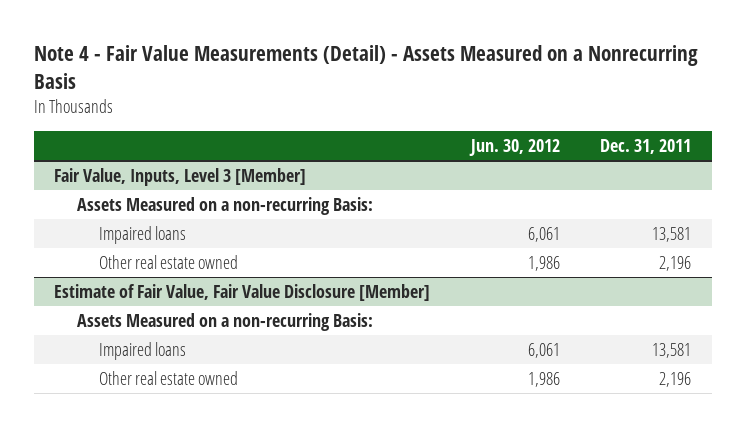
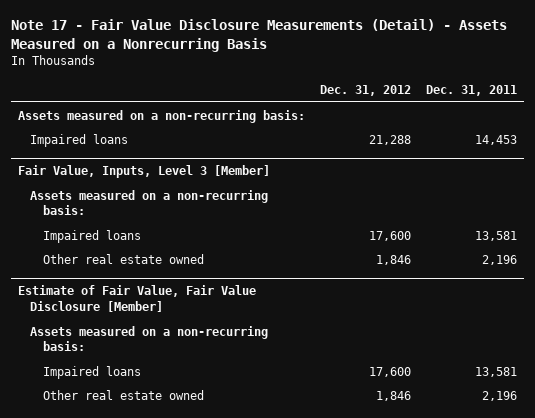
[33,45,698,90] Note 4 - Fair Value Measurements (Detail) - Assets Measured on a Nonrecurring Basis -> [10,18,507,52] Note 17 - Fair Value Disclosure Measurements (Detail) - Assets Measured on a Nonrecurring Basis
[468,139,560,157] Jun. 30, 2012 -> none
none -> [319,84,411,96] Dec. 31, 2012
none -> [18,109,306,123] Assets measured on a non-recurring basis:
none -> [30,133,129,147] Impaired loans
[76,197,373,216] Assets Measured on a non-recurring Basis: -> [30,189,269,216] Assets measured on a non-recurring basis:
[76,313,373,332] Assets Measured on a non-recurring Basis: -> [30,325,269,352] Assets measured on a non-recurring basis:

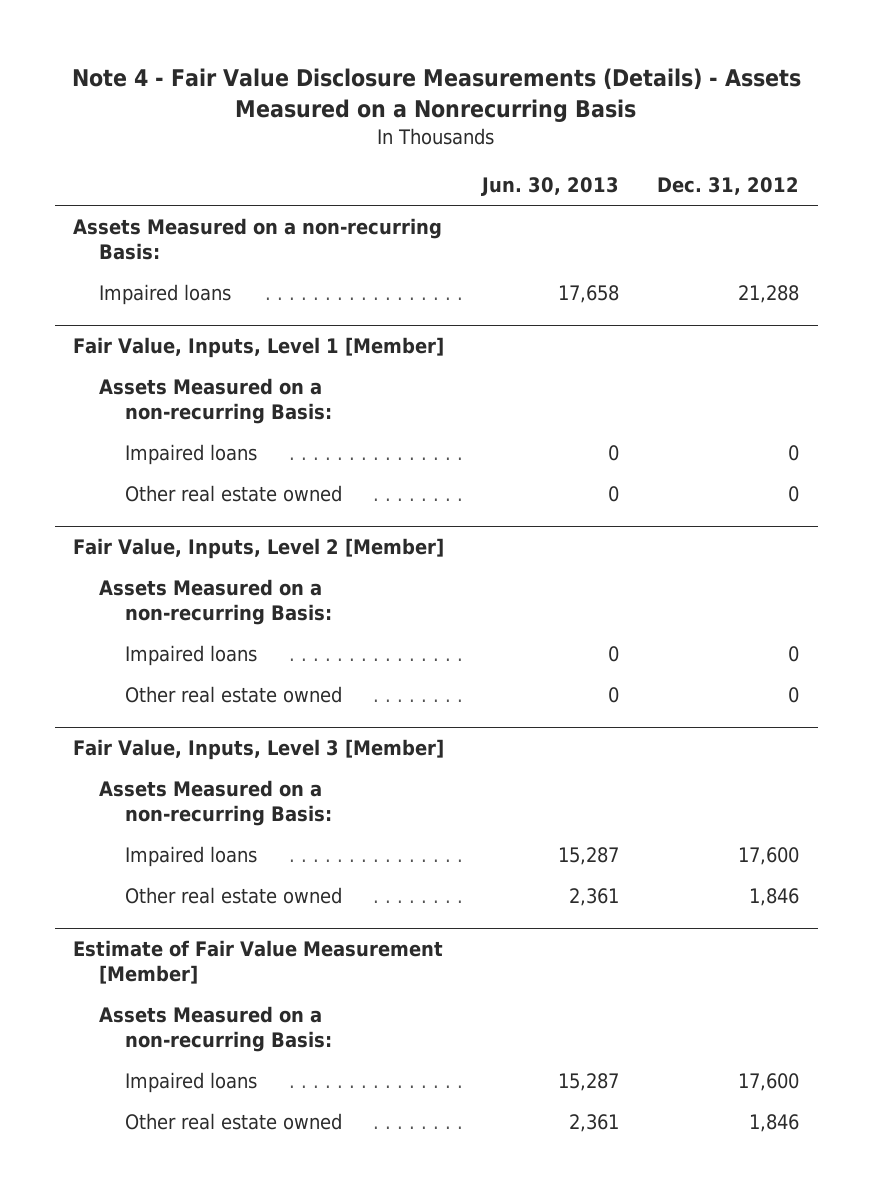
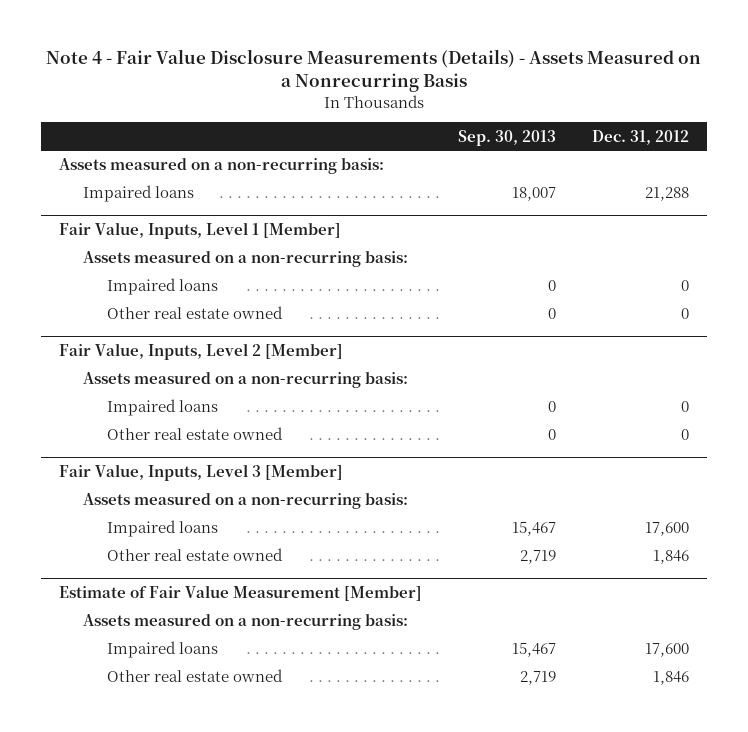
[481,177,620,197] Jun. 30, 2013 -> none
none -> [457,129,556,146] Sep. 30, 2013
[73,217,443,260] Assets Measured on a non-recurring Basis: -> [59,158,385,175] Assets measured on a non-recurring basis:
[98,377,332,424] Assets Measured on a non-recurring Basis: -> [82,251,408,268] Assets measured on a non-recurring basis:
[98,578,332,625] Assets Measured on a non-recurring Basis: -> [82,372,408,389] Assets measured on a non-recurring basis:
[98,779,332,826] Assets Measured on a non-recurring Basis: -> [82,493,408,510] Assets measured on a non-recurring basis:
[98,1005,332,1052] Assets Measured on a non-recurring Basis: -> [82,614,408,631] Assets measured on a non-recurring basis:

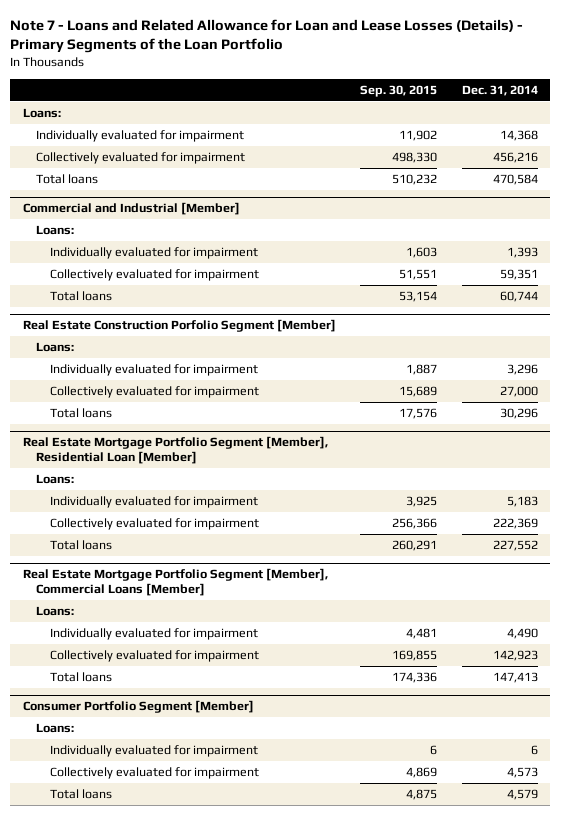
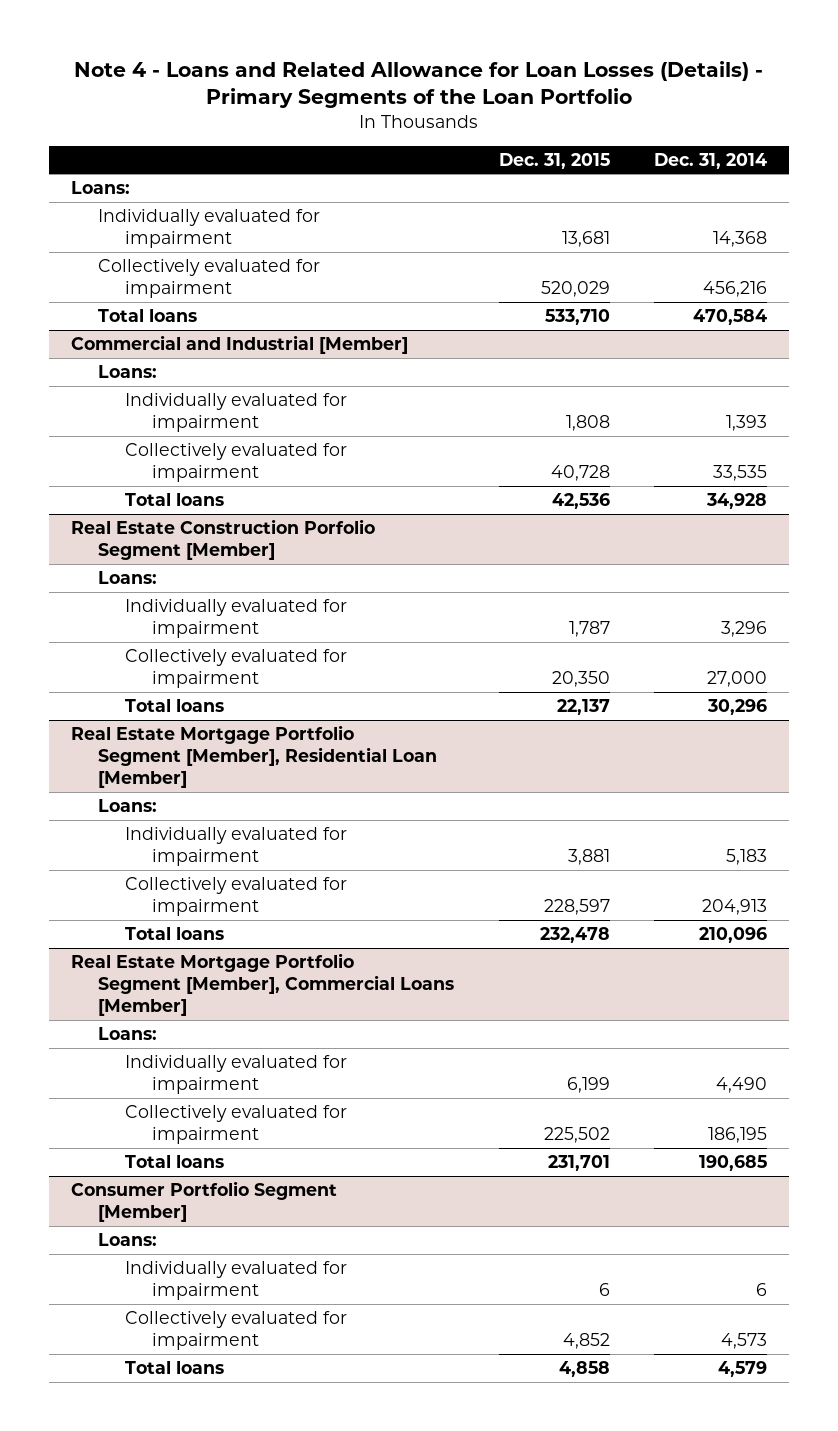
[10,18,524,54] Note 7 - Loans and Related Allowance for Loan and Lease Losses (Details) - Primary Segments of the Loan Portfolio -> [74,60,764,109] Note 4 - Loans and Related Allowance for Loan Losses (Details) - Primary Segments of the Loan Portfolio
[360,84,438,97] Sep. 30, 2015 -> none
none -> [498,152,610,169] Dec. 31, 2015
[499,269,538,281] 59,351 -> [713,464,768,481] 33,535
[499,291,538,303] 60,744 -> [706,493,768,510] 34,928
[492,518,538,530] 222,369 -> [702,898,768,915] 204,913
[492,540,538,552] 227,552 -> [699,927,768,944] 210,096
[492,650,538,662] 142,923 -> [708,1126,768,1143] 186,195
[492,672,538,684] 147,413 -> [699,1155,768,1172] 190,685

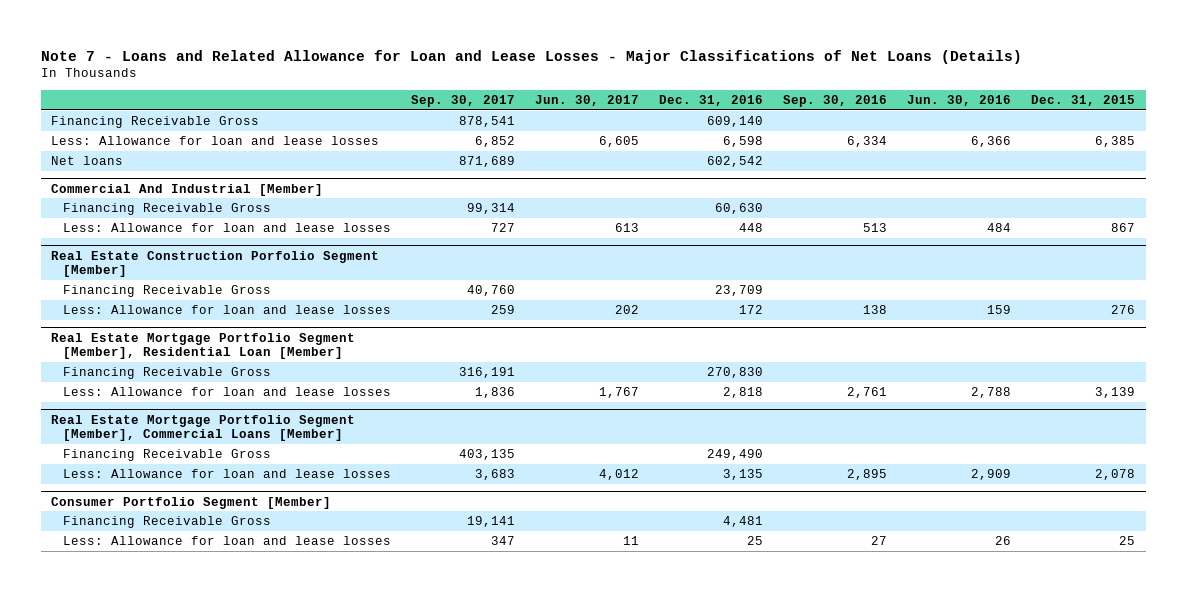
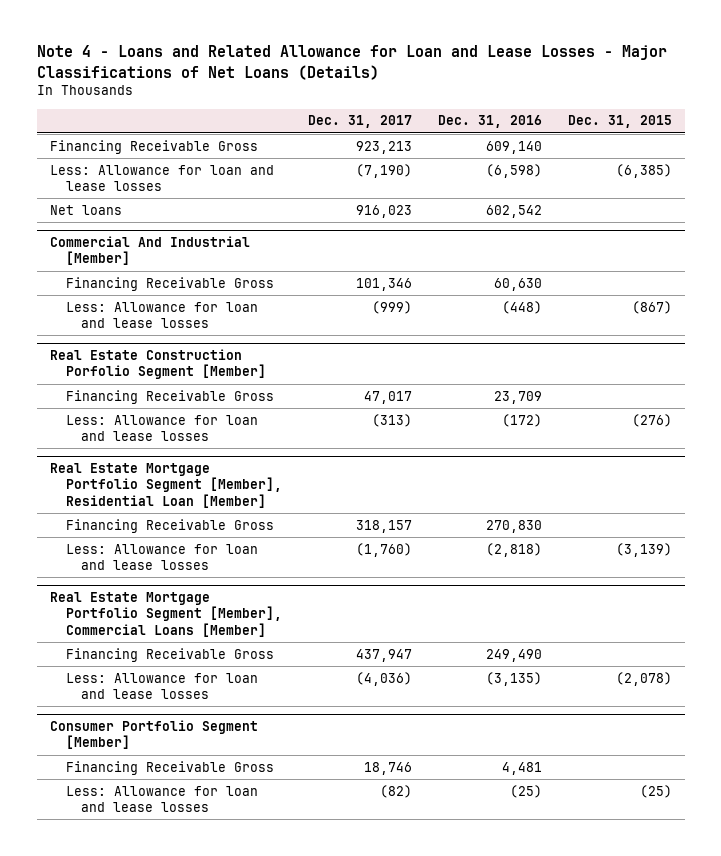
[41,49,1023,64] Note 7 - Loans and Related Allowance for Loan and Lease Losses - Major Classifications of Net Loans (Details) -> [36,45,667,80] Note 4 - Loans and Related Allowance for Loan and Lease Losses - Major Classifications of Net Loans (Details)
[410,94,515,107] Sep. 30, 2017 -> none
[534,94,639,106] Jun. 30, 2017 -> none
[783,94,888,107] Sep. 30, 2016 -> none
[907,94,1012,106] Jun. 30, 2016 -> none
none -> [307,115,412,129] Dec. 31, 2017
[723,136,764,148] 6,598 -> [485,163,542,178] (6,598)
[1095,136,1136,148] 6,385 -> [615,163,672,178] (6,385)
[739,223,764,233] 448 -> [501,300,542,314] (448)
[1111,223,1136,233] 867 -> [631,300,672,314] (867)
[739,305,764,315] 172 -> [501,413,542,427] (172)
[1111,305,1136,315] 276 -> [631,413,672,427] (276)
[723,387,764,399] 2,818 -> [485,542,542,557] (2,818)
[1095,387,1136,399] 3,139 -> [615,542,672,557] (3,139)
[723,469,764,481] 3,135 -> [485,671,542,686] (3,135)
[1095,469,1136,481] 2,078 -> [615,671,672,686] (2,078)
[747,536,764,546] 25 -> [509,784,542,798] (25)
[1119,536,1136,546] 25 -> [639,784,672,798] (25)

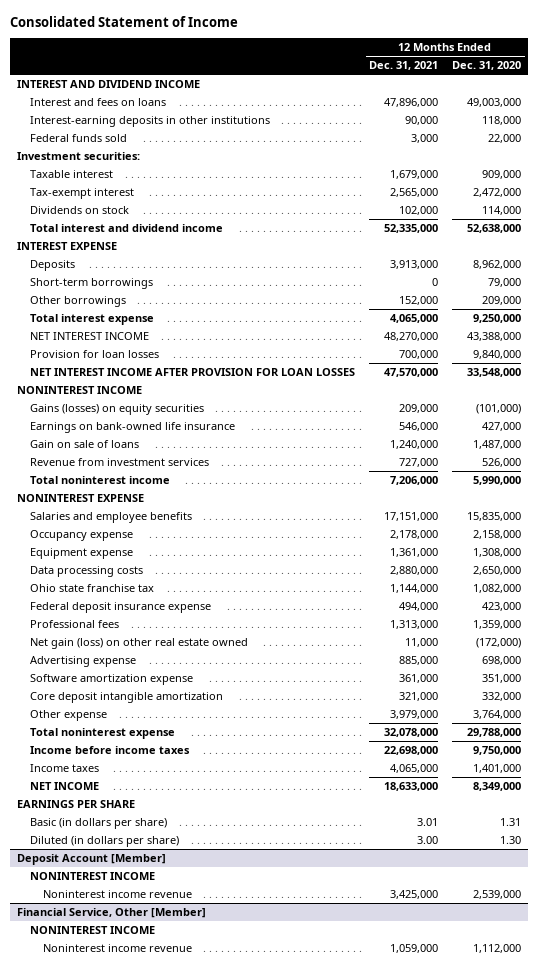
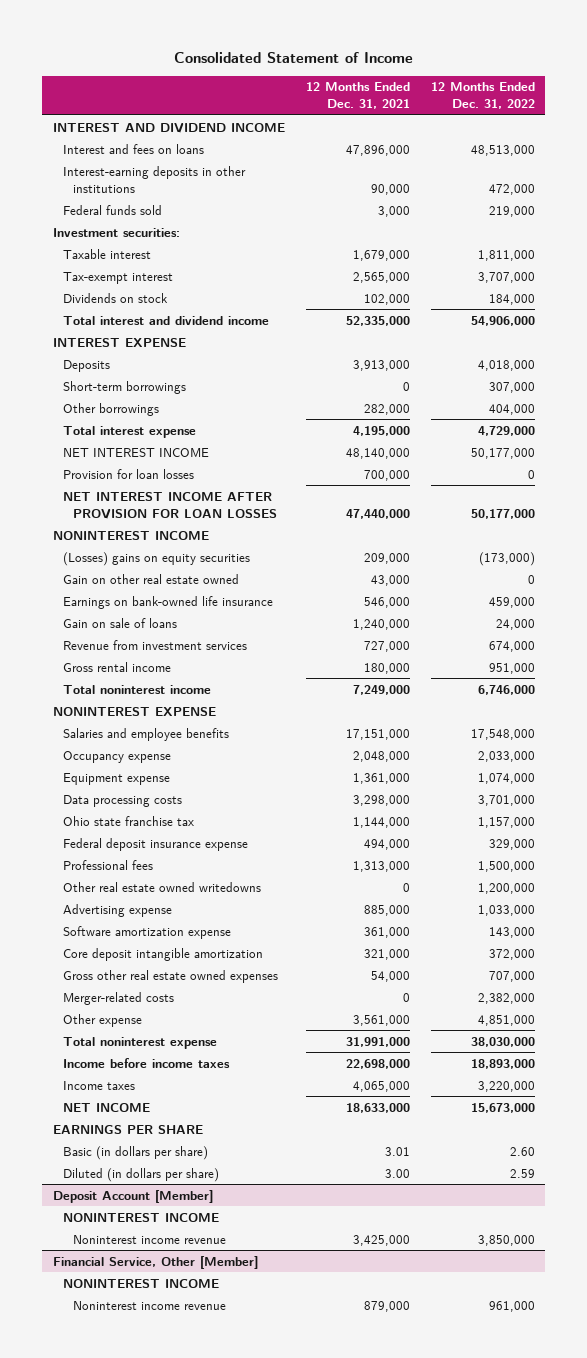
[452,61,522,71] Dec. 31, 2020 -> none
none -> [430,82,535,110] 12 Months Ended Dec. 31, 2022
[399,296,439,306] 152,000 -> [363,403,410,415] 282,000
[390,314,439,324] 4,065,000 -> [352,425,410,436] 4,195,000
[384,332,439,342] 48,270,000 -> [345,447,410,459] 48,140,000
[384,368,439,378] 47,570,000 -> [345,508,410,519] 47,440,000
[30,404,205,416] Gains (losses) on equity securities -> [62,551,250,566] (Losses) gains on equity securities
none -> [62,573,239,584] Gain on other real estate owned
none -> [62,661,171,672] Gross rental income
[390,476,439,486] 7,206,000 -> [352,684,410,695] 7,249,000
[390,530,439,540] 2,178,000 -> [352,750,410,762] 2,048,000
[390,566,439,576] 2,880,000 -> [352,794,410,806] 3,298,000
[30,638,249,650] Net gain (loss) on other real estate owned -> none
none -> [62,881,261,892] Other real estate owned writedowns
none -> [62,969,278,983] Gross other real estate owned expenses
none -> [62,991,174,1005] Merger-related costs
[390,710,439,720] 3,979,000 -> [352,1014,410,1026] 3,561,000
[384,728,439,738] 32,078,000 -> [345,1036,410,1047] 31,991,000
[390,944,439,954] 1,059,000 -> [363,1300,410,1312] 879,000

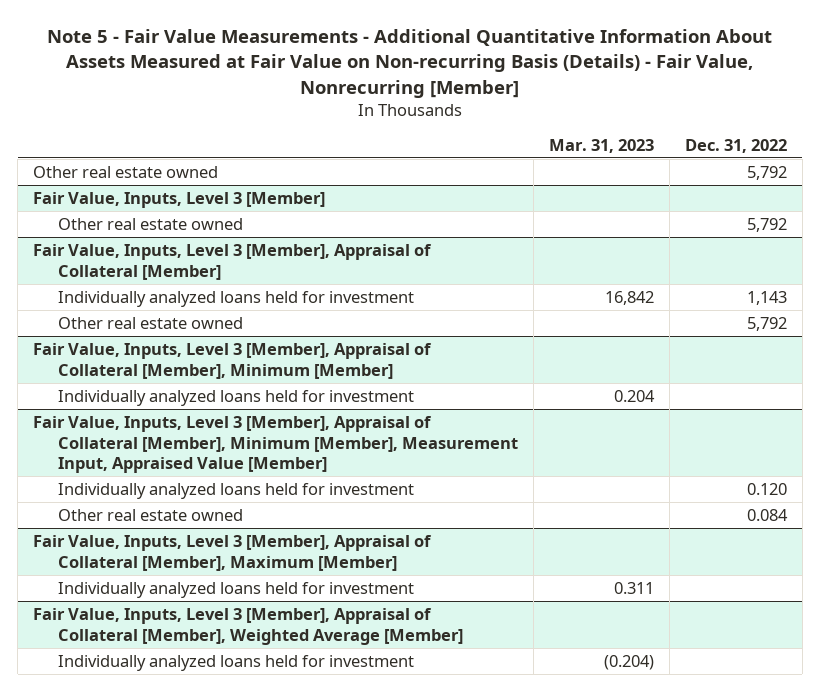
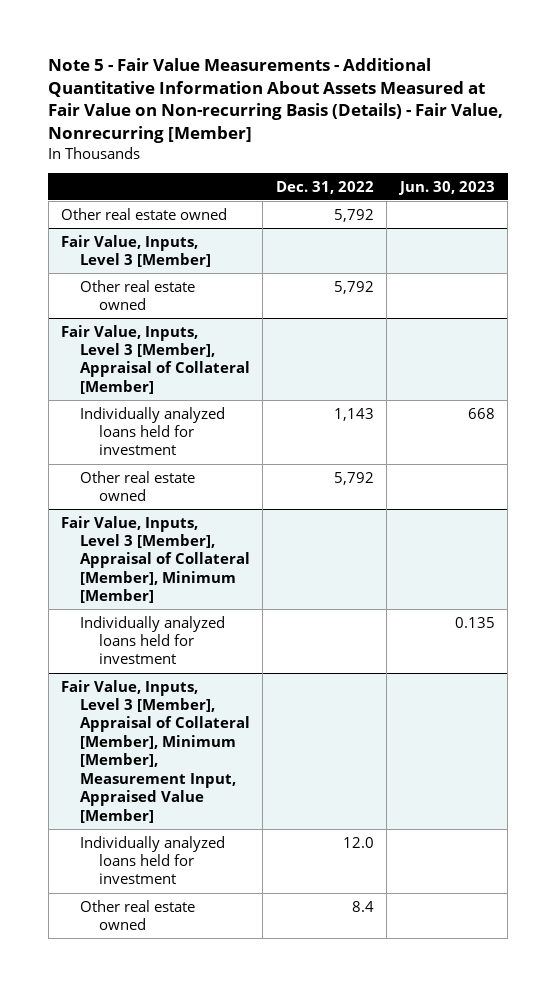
[549,138,655,153] Mar. 31, 2023 -> none
none -> [397,180,495,195] Jun. 30, 2023
[33,534,433,571] Fair Value, Inputs, Level 3 [Member], Appraisal of Collateral [Member], Maximum [Member] -> none
[58,581,415,598] Individually analyzed loans held for investment -> none
[33,607,464,645] Fair Value, Inputs, Level 3 [Member], Appraisal of Collateral [Member], Weighted Average [Member] -> none
[58,654,415,671] Individually analyzed loans held for investment -> none
[746,482,787,495] 0.120 -> [342,836,374,848] 12.0
[746,508,788,521] 0.084 -> [351,900,374,912] 8.4

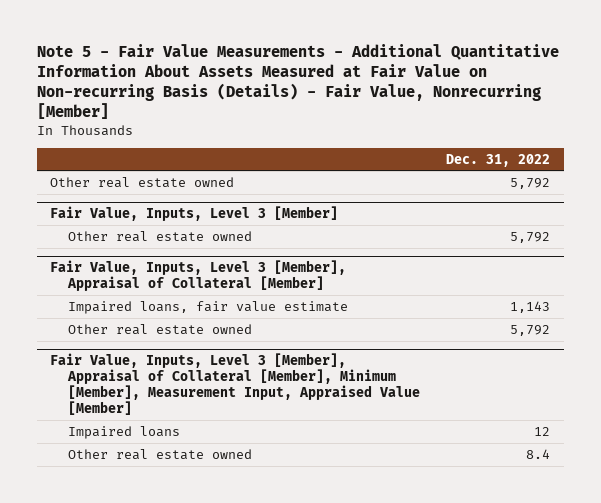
[397,180,495,195] Jun. 30, 2023 -> none
[79,406,225,456] Individually analyzed loans held for investment -> [67,300,348,314] Impaired loans, fair value estimate
[61,515,250,604] Fair Value, Inputs, Level 3 [Member], Appraisal of Collateral [Member], Minimum [Member] -> none
[79,615,225,665] Individually analyzed loans held for investment -> none
[79,835,225,885] Individually analyzed loans held for investment -> none
none -> [67,425,180,439] Impaired loans

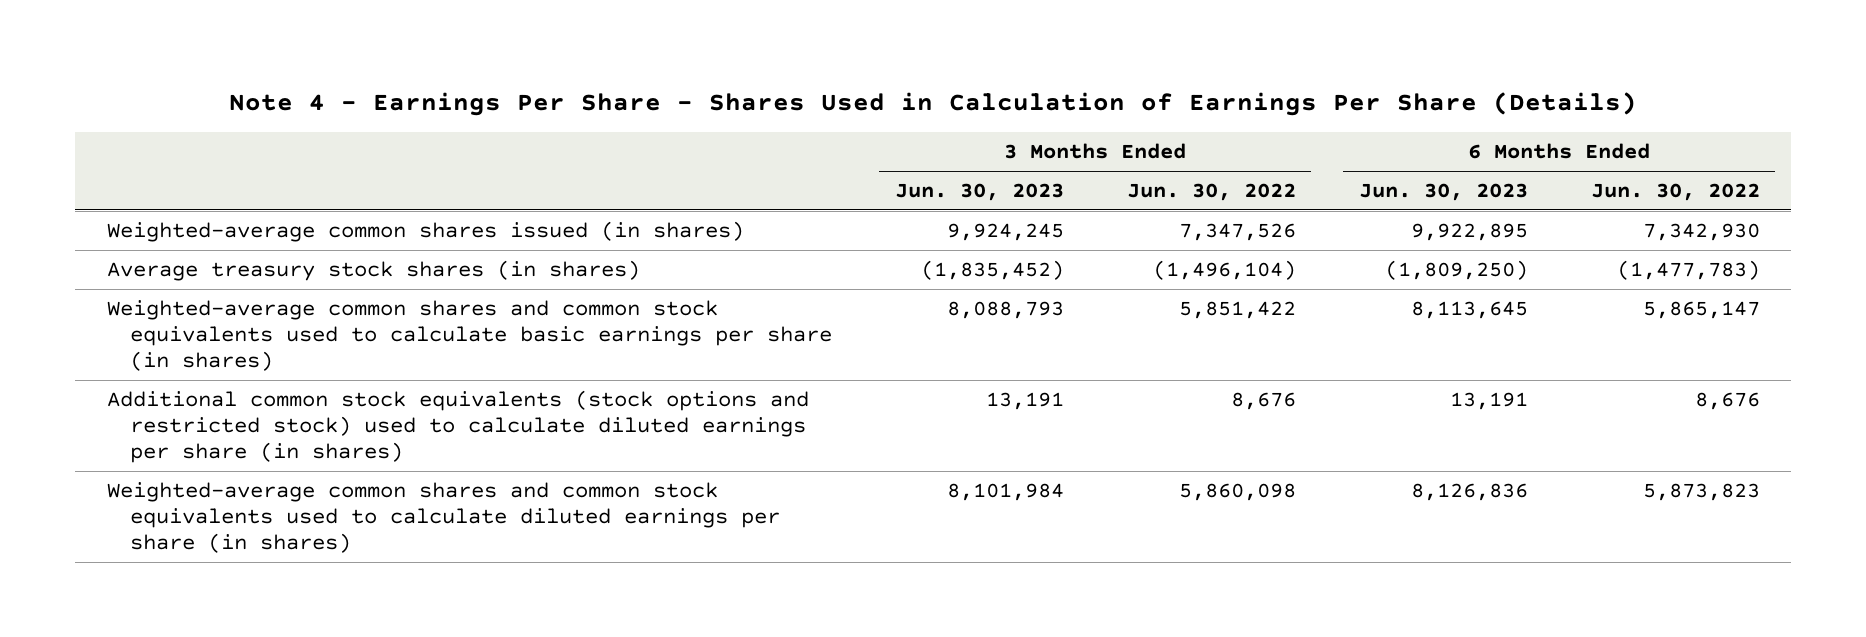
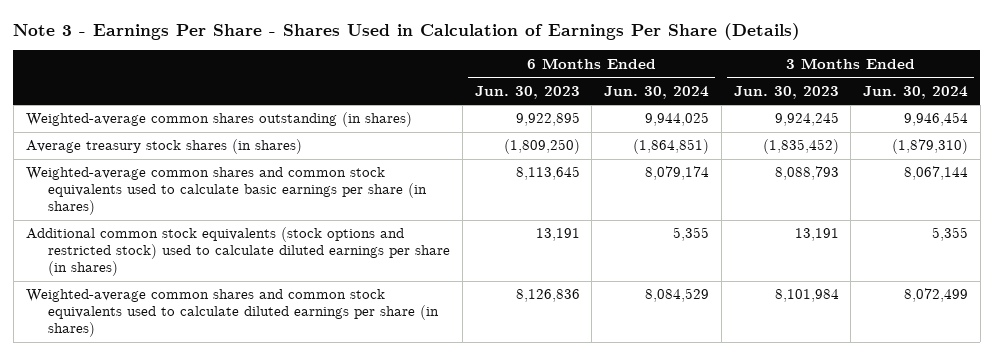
[229,91,1638,116] Note 4 - Earnings Per Share - Shares Used in Calculation of Earnings Per Share (Details) -> [13,22,801,40] Note 3 - Earnings Per Share - Shares Used in Calculation of Earnings Per Share (Details)
[1126,183,1296,202] Jun. 30, 2022 -> none
[1590,183,1760,202] Jun. 30, 2022 -> none
none -> [604,85,710,99] Jun. 30, 2024
none -> [863,85,969,99] Jun. 30, 2024
[106,221,744,243] Weighted-average common shares issued (in shares) -> [25,112,412,128] Weighted-average common shares outstanding (in shares)

